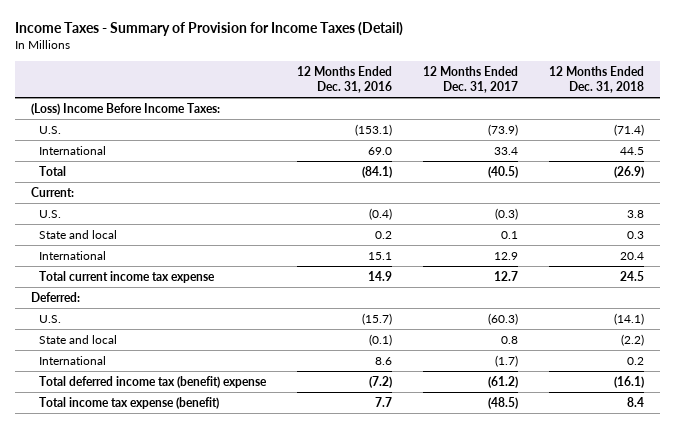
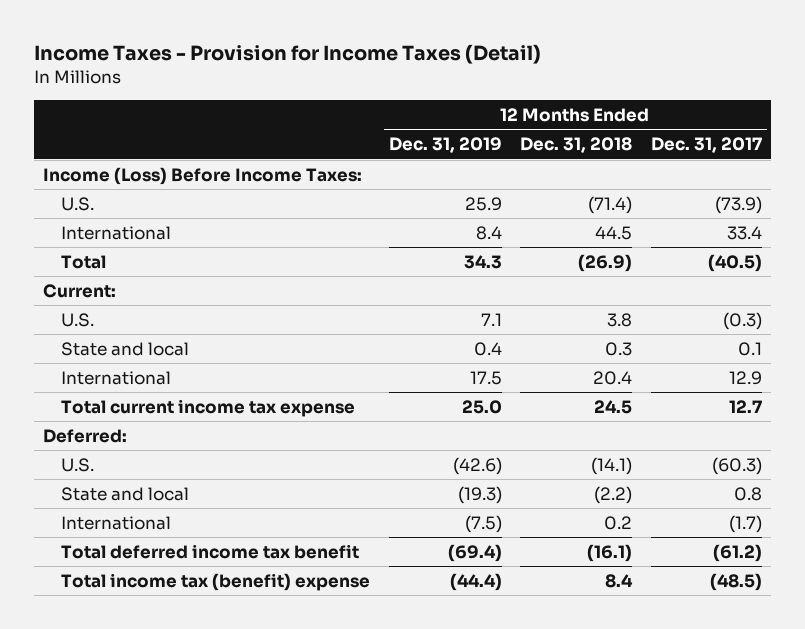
[15,22,404,37] Income Taxes - Summary of Provision for Income Taxes (Detail) -> [33,43,541,64] Income Taxes - Provision for Income Taxes (Detail)
[297,65,393,93] 12 Months Ended Dec. 31, 2016 -> none
none -> [388,137,502,154] Dec. 31, 2019
[30,102,220,115] (Loss) Income Before Income Taxes: -> [42,166,362,185] Income (Loss) Before Income Taxes:
[39,375,268,388] Total deferred income tax (benefit) expense -> [61,543,360,559] Total deferred income tax benefit
[39,396,220,409] Total income tax expense (benefit) -> [61,572,371,591] Total income tax (benefit) expense

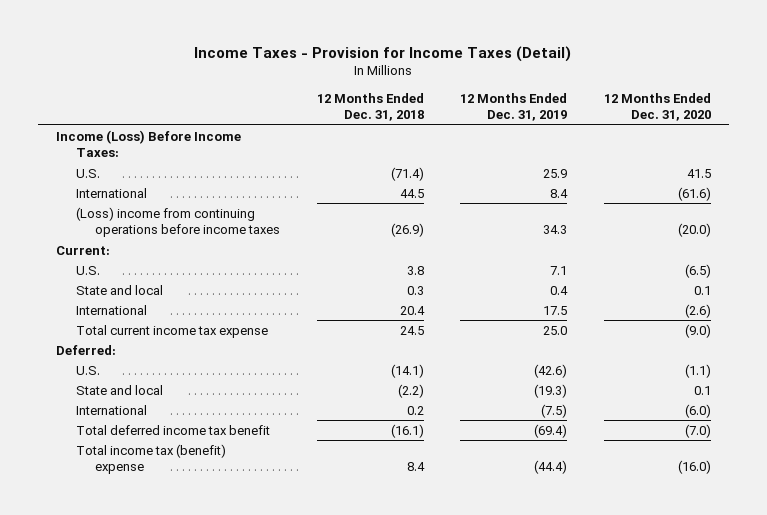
[651,137,763,154] Dec. 31, 2017 -> none
none -> [603,92,711,122] 12 Months Ended Dec. 31, 2020
[61,254,107,269] Total -> [75,206,281,238] (Loss) income from continuing operations before income taxes

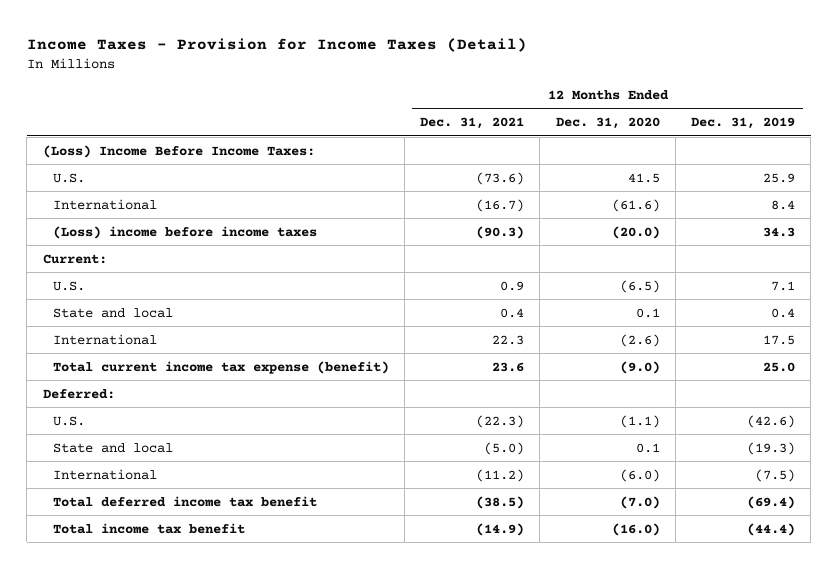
[316,92,424,122] 12 Months Ended Dec. 31, 2018 -> none
none -> [420,117,525,130] Dec. 31, 2021
[56,129,242,158] Income (Loss) Before Income Taxes: -> [42,144,315,158] (Loss) Income Before Income Taxes:
[75,206,281,238] (Loss) income from continuing operations before income taxes -> [52,225,317,239] (Loss) income before income taxes
[75,324,268,338] Total current income tax expense -> [52,360,389,374] Total current income tax expense (benefit)
[75,443,226,475] Total income tax (benefit) expense -> [52,522,245,534] Total income tax benefit

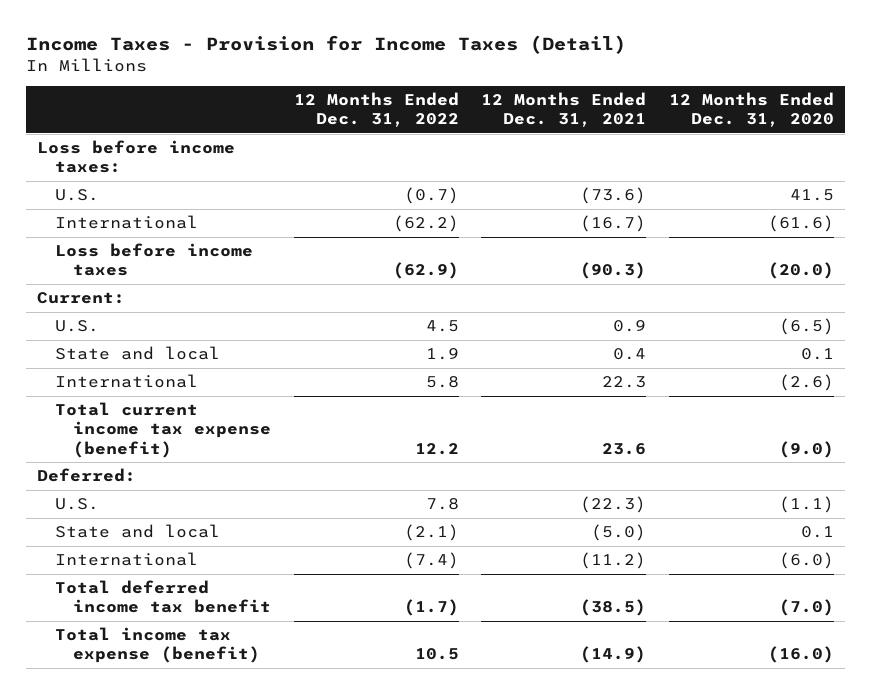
[691,117,796,130] Dec. 31, 2019 -> none
none -> [293,92,459,128] 12 Months Ended Dec. 31, 2022
[42,144,315,158] (Loss) Income Before Income Taxes: -> [37,140,236,174] Loss before income taxes:
[52,225,317,239] (Loss) income before income taxes -> [55,243,254,277] Loss before income taxes
[52,522,245,534] Total income tax benefit -> [55,627,261,664] Total income tax expense (benefit)

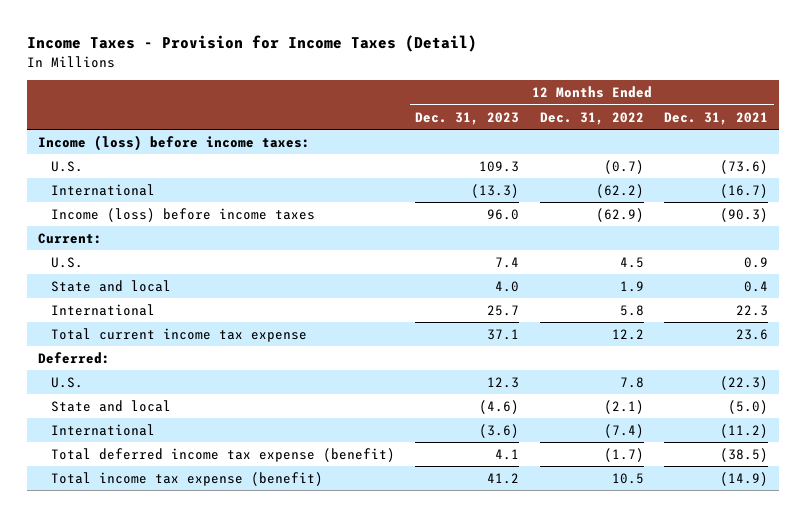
[668,92,834,128] 12 Months Ended Dec. 31, 2020 -> none
none -> [415,111,520,125] Dec. 31, 2023
[37,140,236,174] Loss before income taxes: -> [37,134,310,151] Income (loss) before income taxes:
[55,243,254,277] Loss before income taxes -> [50,207,315,222] Income (loss) before income taxes
[55,402,272,458] Total current income tax expense (benefit) -> [50,327,307,342] Total current income tax expense
[55,580,272,614] Total deferred income tax benefit -> [50,447,395,462] Total deferred income tax expense (benefit)

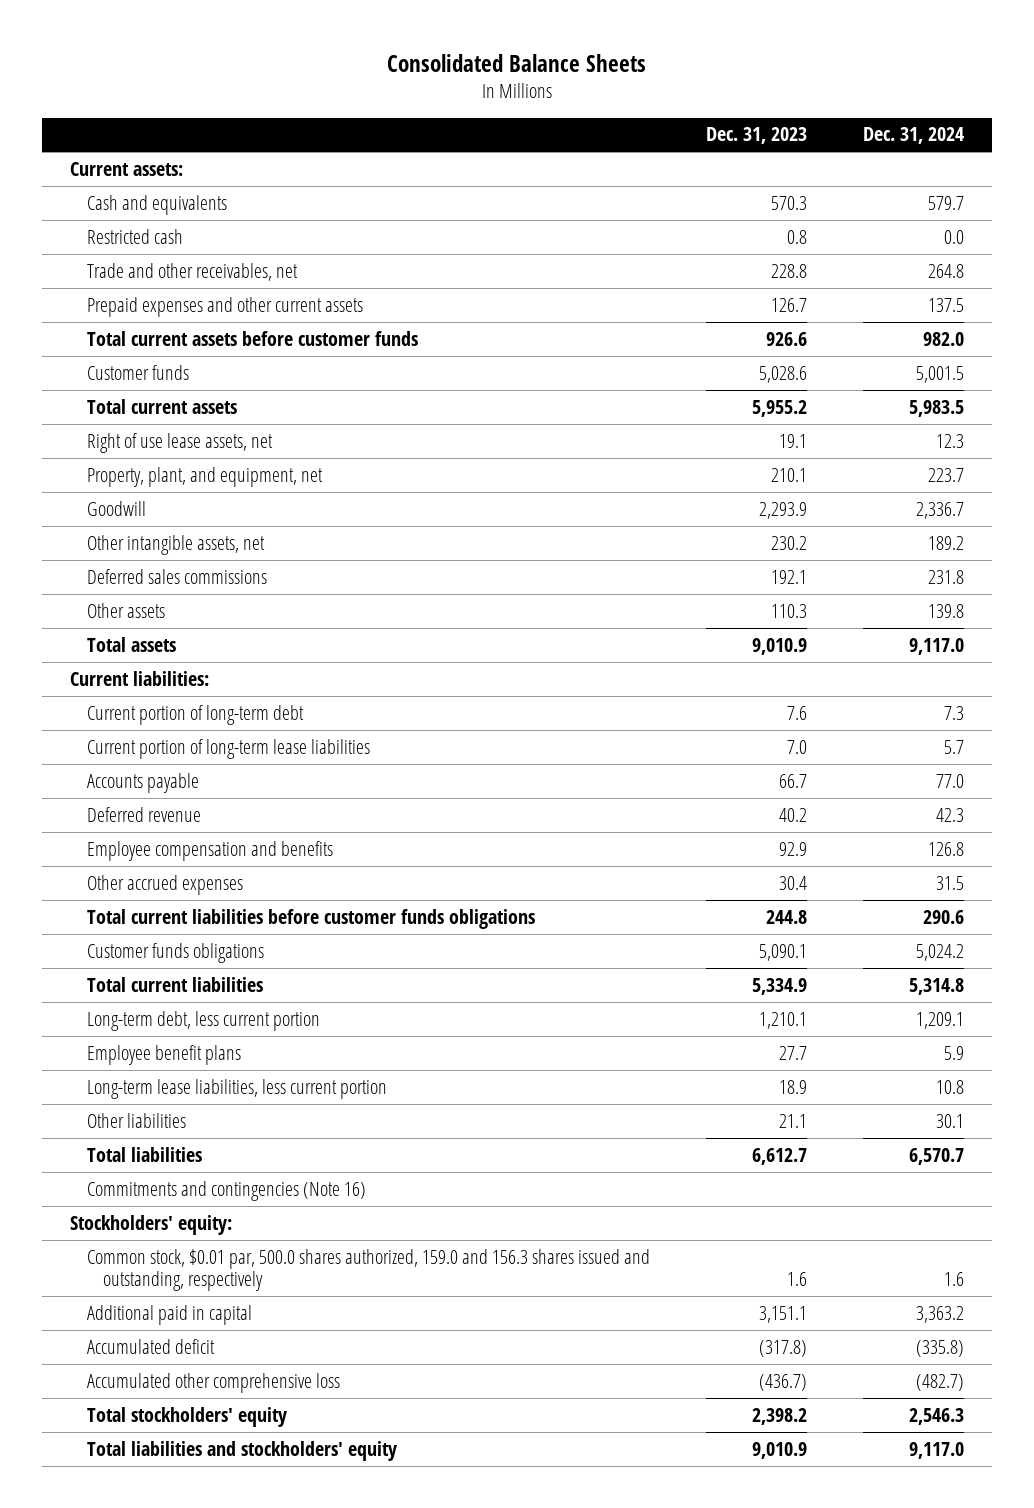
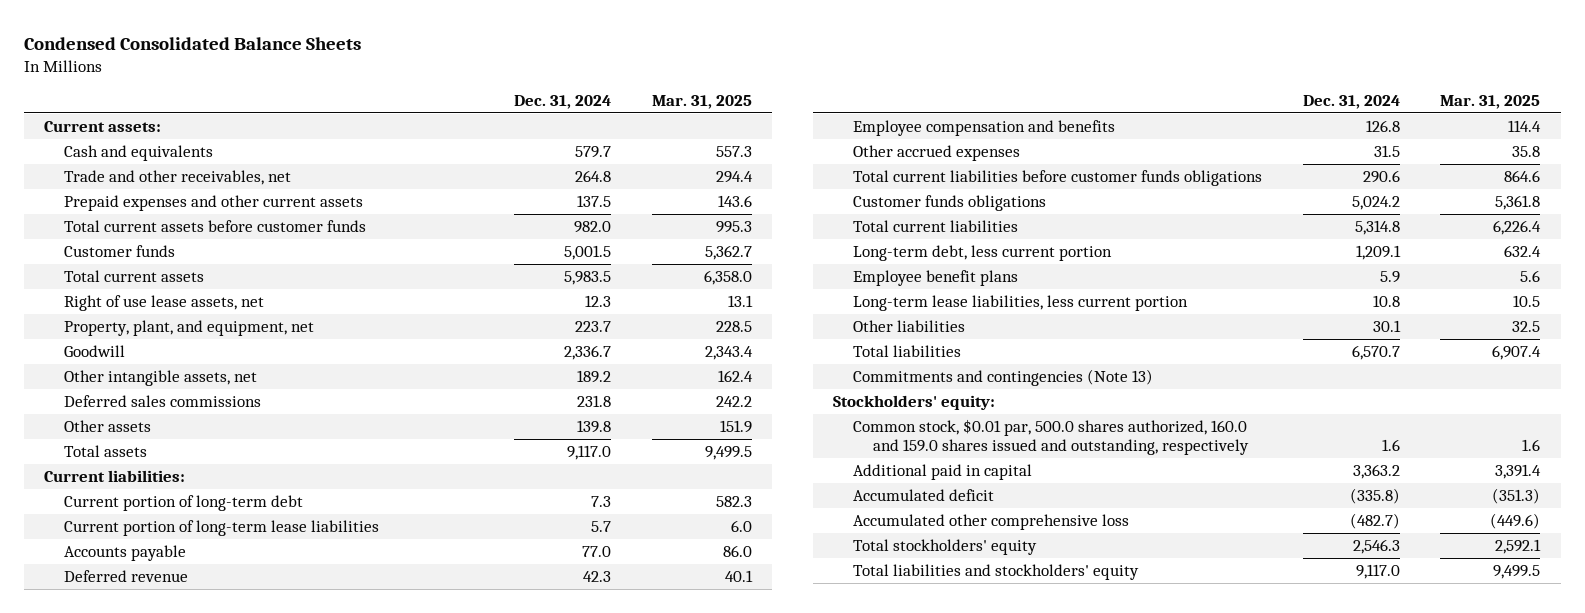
[387,54,647,73] Consolidated Balance Sheets -> [24,36,362,50] Condensed Consolidated Balance Sheets
[705,127,807,145] Dec. 31, 2023 -> none
none -> [651,94,752,109] Mar. 31, 2025
[86,228,183,244] Restricted cash -> none
[86,1180,366,1201] Commitments and contingencies (Note 16) -> [853,368,1154,386] Commitments and contingencies (Note 13)
[86,1248,650,1292] Common stock, $0.01 par, 500.0 shares authorized, 159.0 and 156.3 shares issued and outstanding, respectively -> [853,418,1249,456] Common stock, $0.01 par, 500.0 shares authorized, 160.0 and 159.0 shares issued and outstanding, respectively

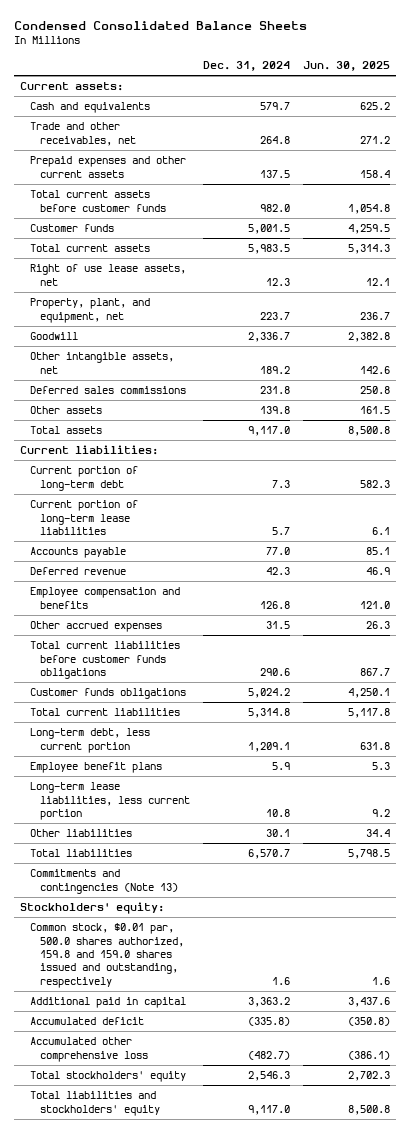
[651,94,752,109] Mar. 31, 2025 -> none
none -> [302,61,390,72] Jun. 30, 2025
[853,418,1249,456] Common stock, $0.01 par, 500.0 shares authorized, 160.0 and 159.0 shares issued and outstanding, respectively -> [30,923,185,988] Common stock, $0.01 par, 500.0 shares authorized, 159.8 and 159.0 shares issued and outstanding, respectively

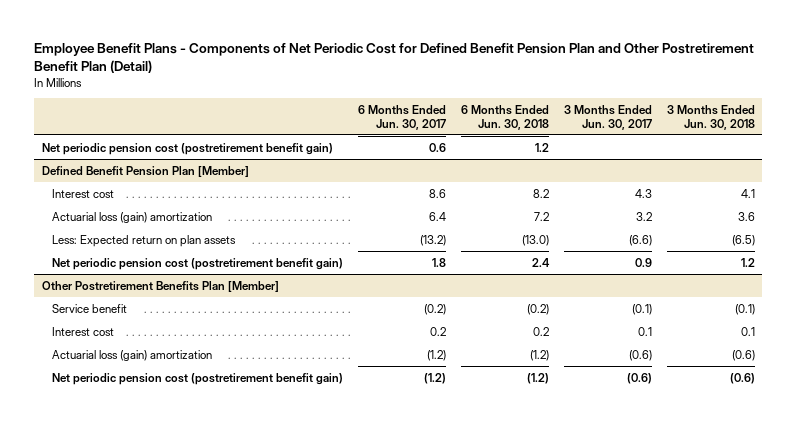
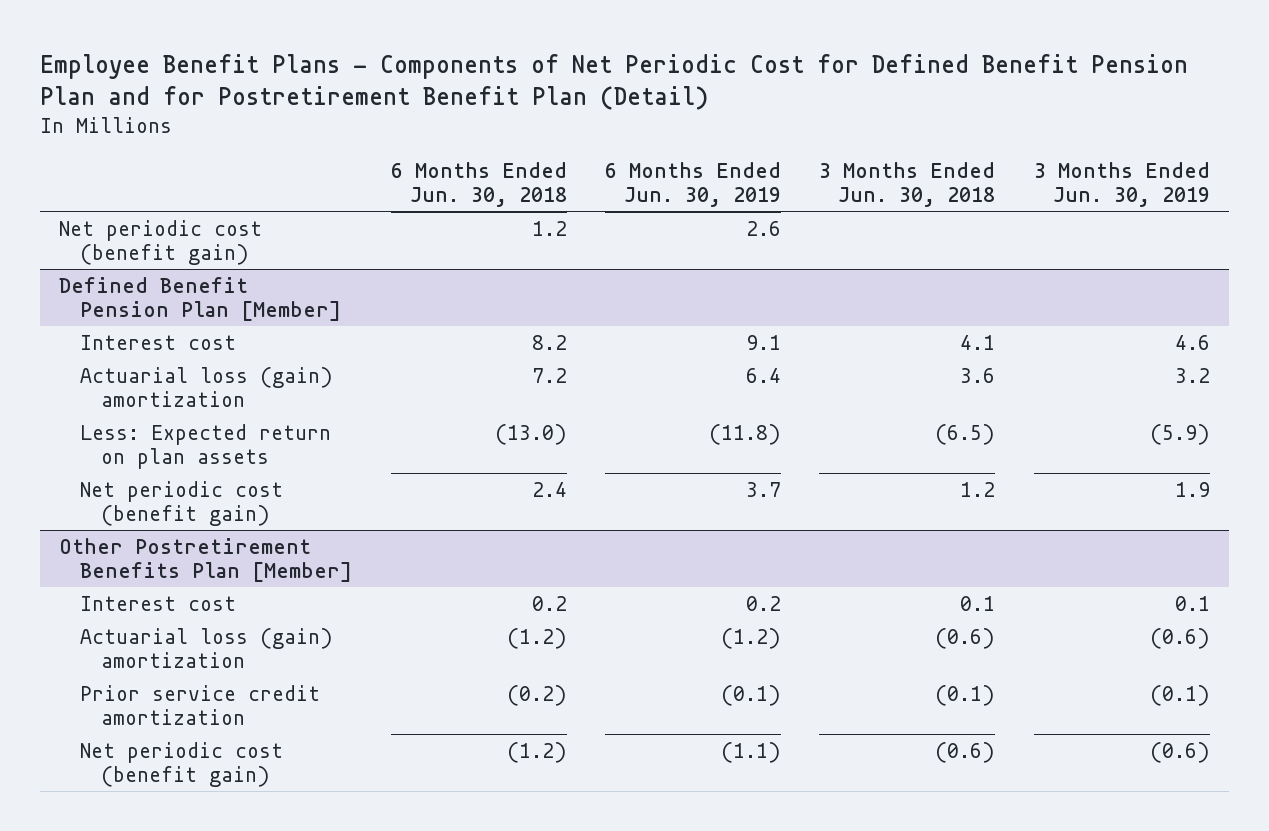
[34,42,755,73] Employee Benefit Plans - Components of Net Periodic Cost for Defined Benefit Pension Plan and Other Postretirement Benefit Plan (Detail) -> [40,53,1189,111] Employee Benefit Plans - Components of Net Periodic Cost for Defined Benefit Pension Plan and for Postretirement Benefit Plan (Detail)
[358,105,447,130] 6 Months Ended Jun. 30, 2017 -> none
[563,105,652,130] 3 Months Ended Jun. 30, 2017 -> none
none -> [604,161,781,208] 6 Months Ended Jun. 30, 2019
none -> [1033,161,1210,208] 3 Months Ended Jun. 30, 2019
[41,142,333,155] Net periodic pension cost (postretirement benefit gain) -> [59,219,263,266] Net periodic cost (benefit gain)
[52,257,344,270] Net periodic pension cost (postretirement benefit gain) -> [80,480,284,527] Net periodic cost (benefit gain)
[52,303,128,313] Service benefit -> none
none -> [80,684,321,726] Prior service credit amortization
[52,372,344,385] Net periodic pension cost (postretirement benefit gain) -> [80,741,284,788] Net periodic cost (benefit gain)

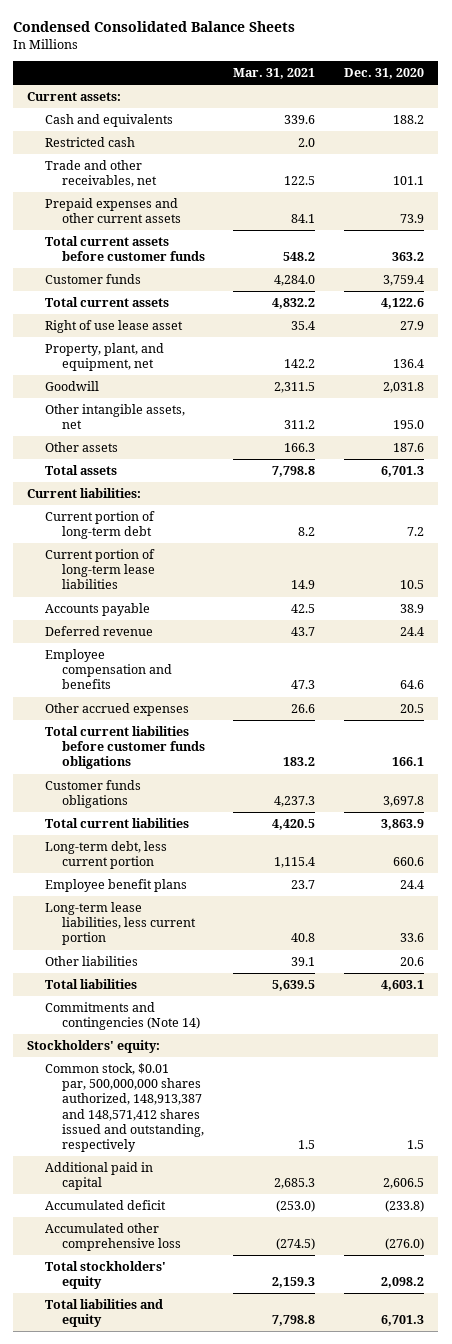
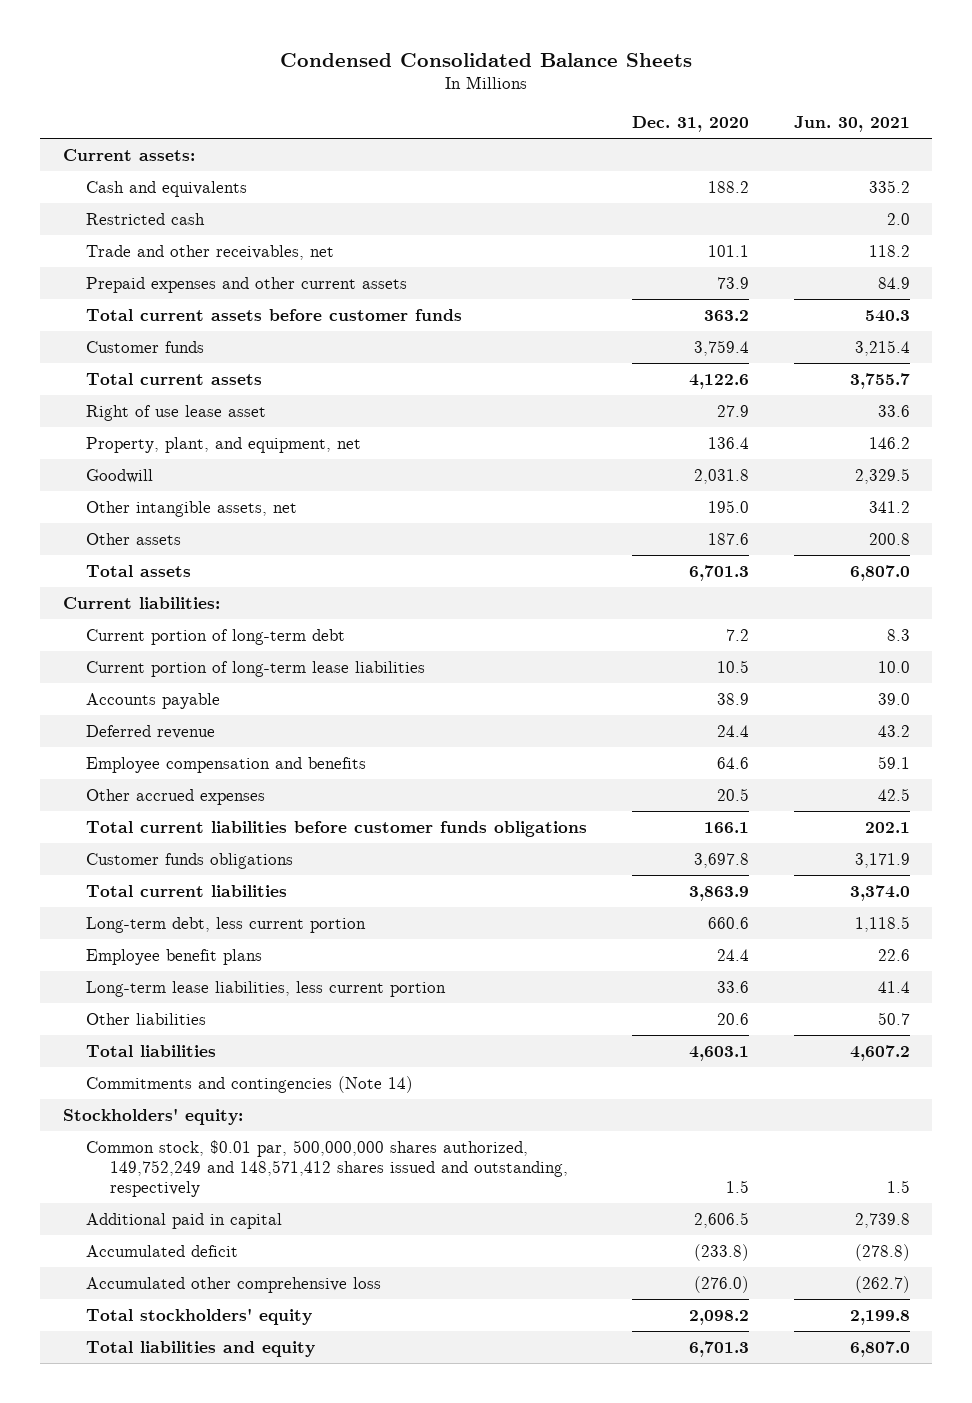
[233,68,316,80] Mar. 31, 2021 -> none
none -> [793,116,910,133] Jun. 30, 2021
[44,1063,204,1152] Common stock, $0.01 par, 500,000,000 shares authorized, 148,913,387 and 148,571,412 shares issued and outstanding, respectively -> [86,1139,569,1197] Common stock, $0.01 par, 500,000,000 shares authorized, 149,752,249 and 148,571,412 shares issued and outstanding, respectively

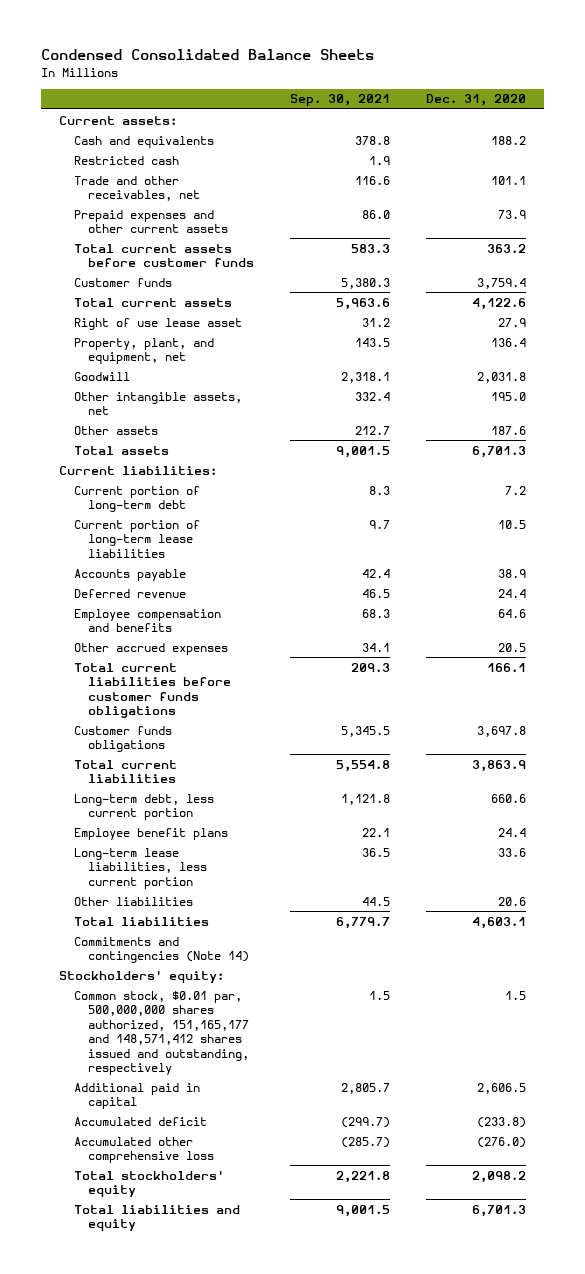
[793,116,910,133] Jun. 30, 2021 -> none
none -> [289,94,390,107] Sep. 30, 2021
[86,1139,569,1197] Common stock, $0.01 par, 500,000,000 shares authorized, 149,752,249 and 148,571,412 shares issued and outstanding, respectively -> [73,990,250,1075] Common stock, $0.01 par, 500,000,000 shares authorized, 151,165,177 and 148,571,412 shares issued and outstanding, respectively

